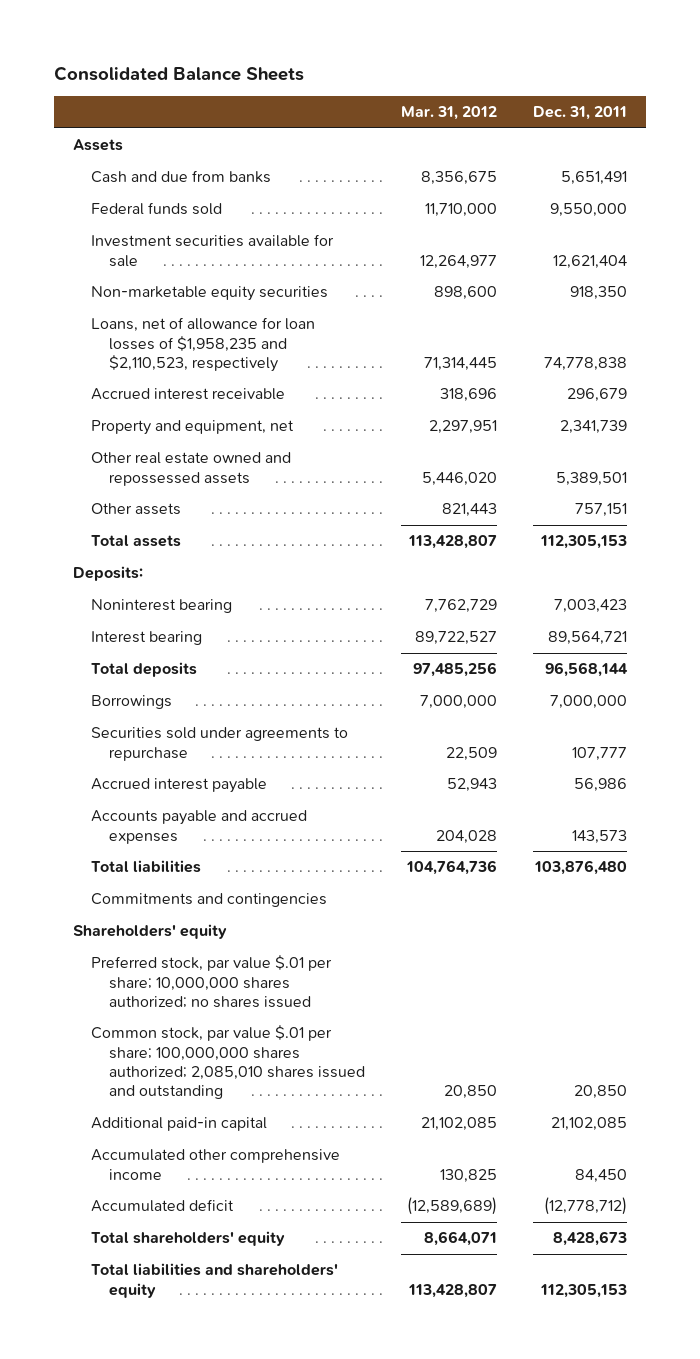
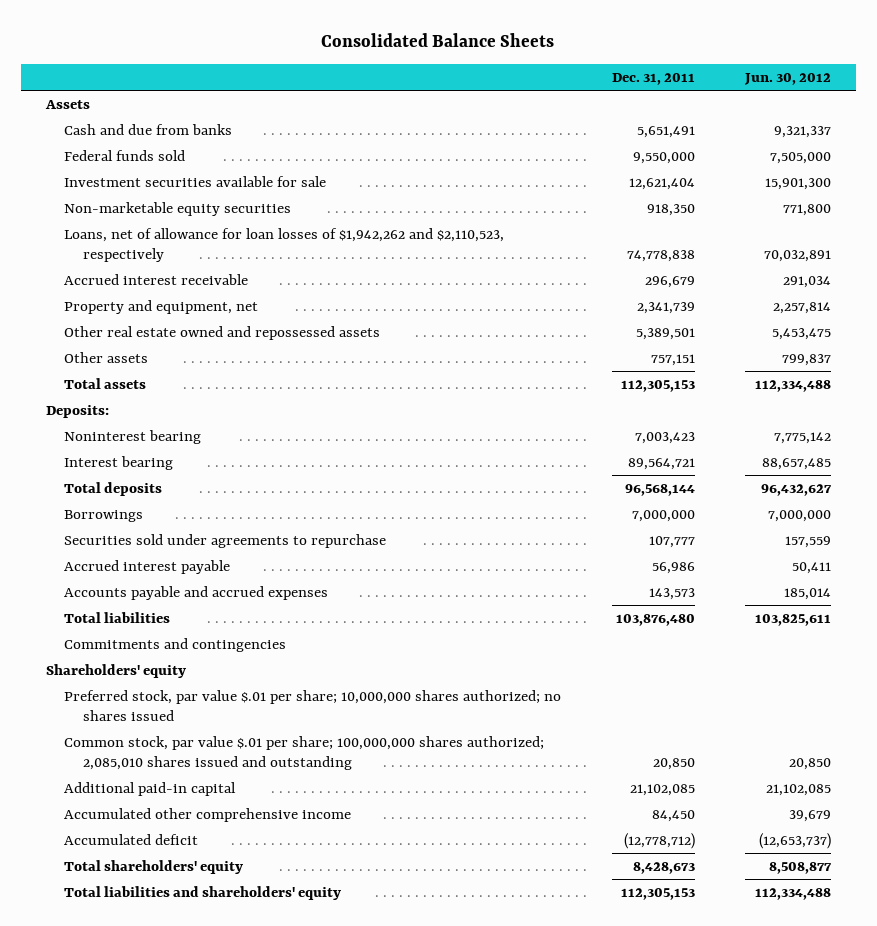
[400,106,497,121] Mar. 31, 2012 -> none
none -> [744,73,832,86] Jun. 30, 2012
[90,317,315,372] Loans, net of allowance for loan losses of $1,958,235 and $2,110,523, respectively -> [64,227,505,263] Loans, net of allowance for loan losses of $1,942,262 and $2,110,523, respectively

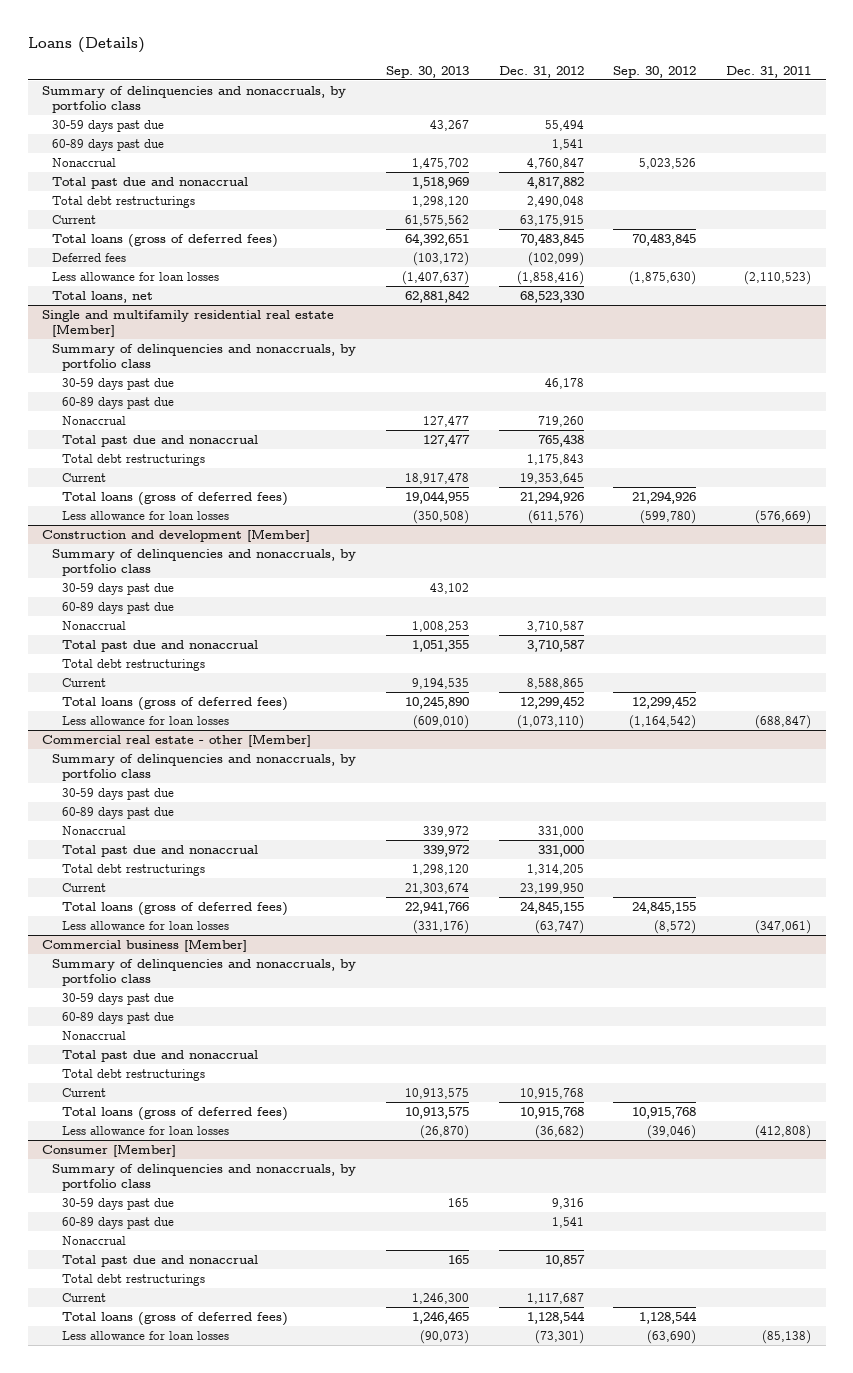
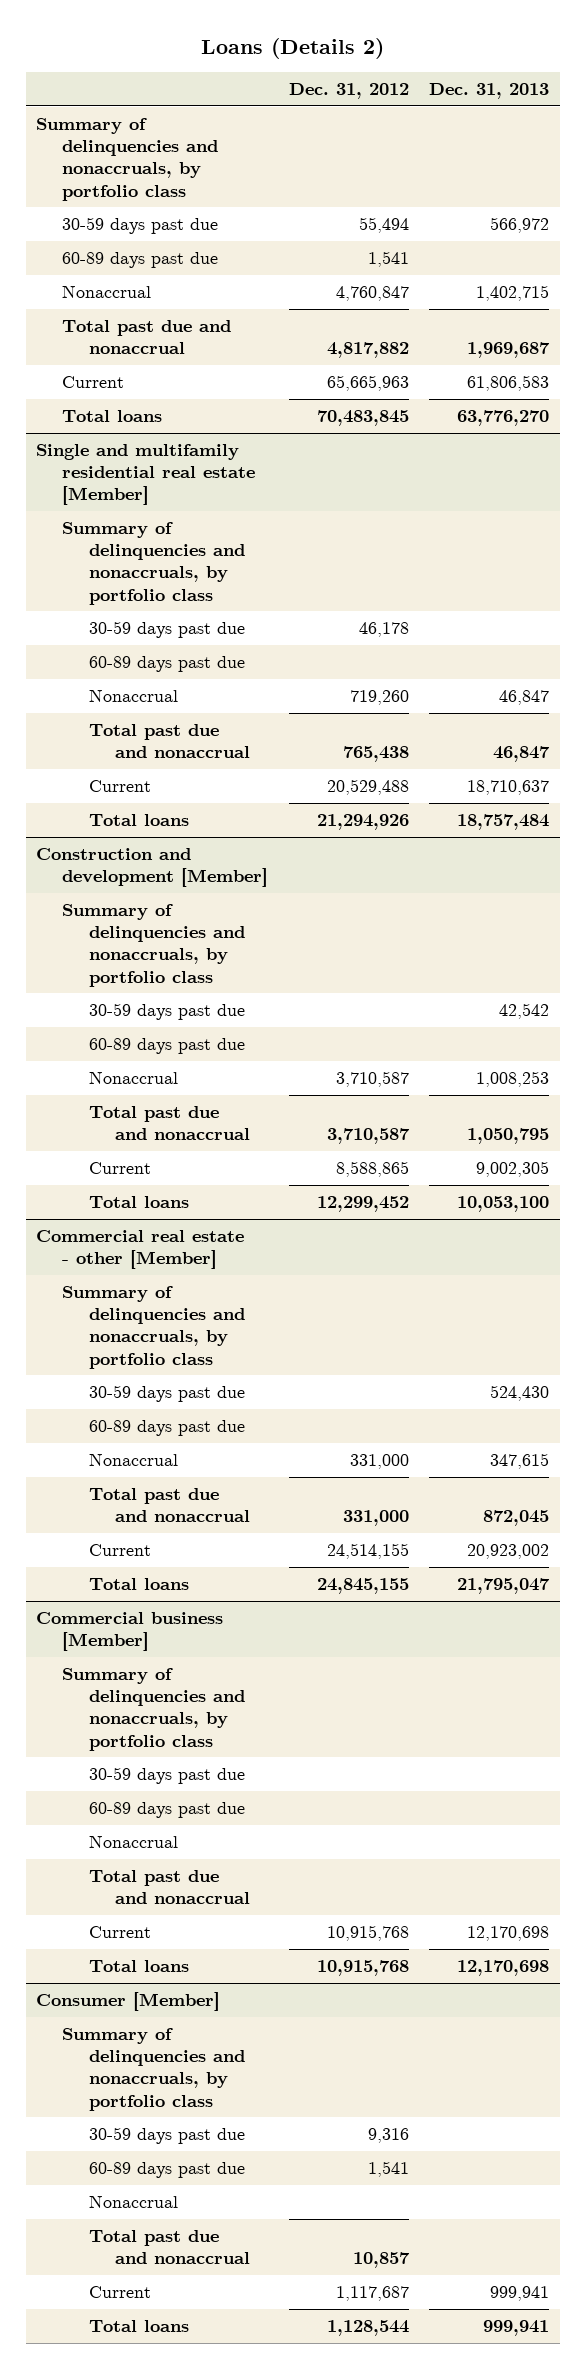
[27,36,145,53] Loans (Details) -> [200,37,384,59] Loans (Details 2)
[385,65,469,78] Sep. 30, 2013 -> none
[613,65,697,78] Sep. 30, 2012 -> none
[725,65,811,78] Dec. 31, 2011 -> none
none -> [429,83,550,100] Dec. 31, 2013
[52,195,196,208] Total debt restructurings -> none
[52,252,127,262] Deferred fees -> none
[52,271,220,281] Less allowance for loan losses -> none
[52,290,154,303] Total loans, net -> none
[519,214,584,226] 63,175,915 -> [326,375,409,392] 65,665,963
[52,233,279,248] Total loans (gross of deferred fees) -> [62,410,163,423] Total loans
[62,453,206,466] Total debt restructurings -> none
[62,510,230,520] Less allowance for loan losses -> none
[519,472,584,484] 19,353,645 -> [326,779,409,796] 20,529,488
[62,491,289,506] Total loans (gross of deferred fees) -> [88,814,189,827] Total loans
[62,658,206,671] Total debt restructurings -> none
[62,715,230,725] Less allowance for loan losses -> none
[62,696,289,711] Total loans (gross of deferred fees) -> [88,1196,189,1209] Total loans
[62,863,206,876] Total debt restructurings -> none
[62,920,230,930] Less allowance for loan losses -> none
[519,882,584,894] 23,199,950 -> [326,1543,409,1560] 24,514,155
[62,901,289,916] Total loans (gross of deferred fees) -> [88,1578,189,1591] Total loans
[62,1068,206,1081] Total debt restructurings -> none
[62,1125,230,1135] Less allowance for loan losses -> none
[62,1106,289,1121] Total loans (gross of deferred fees) -> [88,1960,189,1973] Total loans
[62,1273,206,1286] Total debt restructurings -> none
[62,1330,230,1340] Less allowance for loan losses -> none
[62,1311,289,1326] Total loans (gross of deferred fees) -> [88,2320,189,2333] Total loans

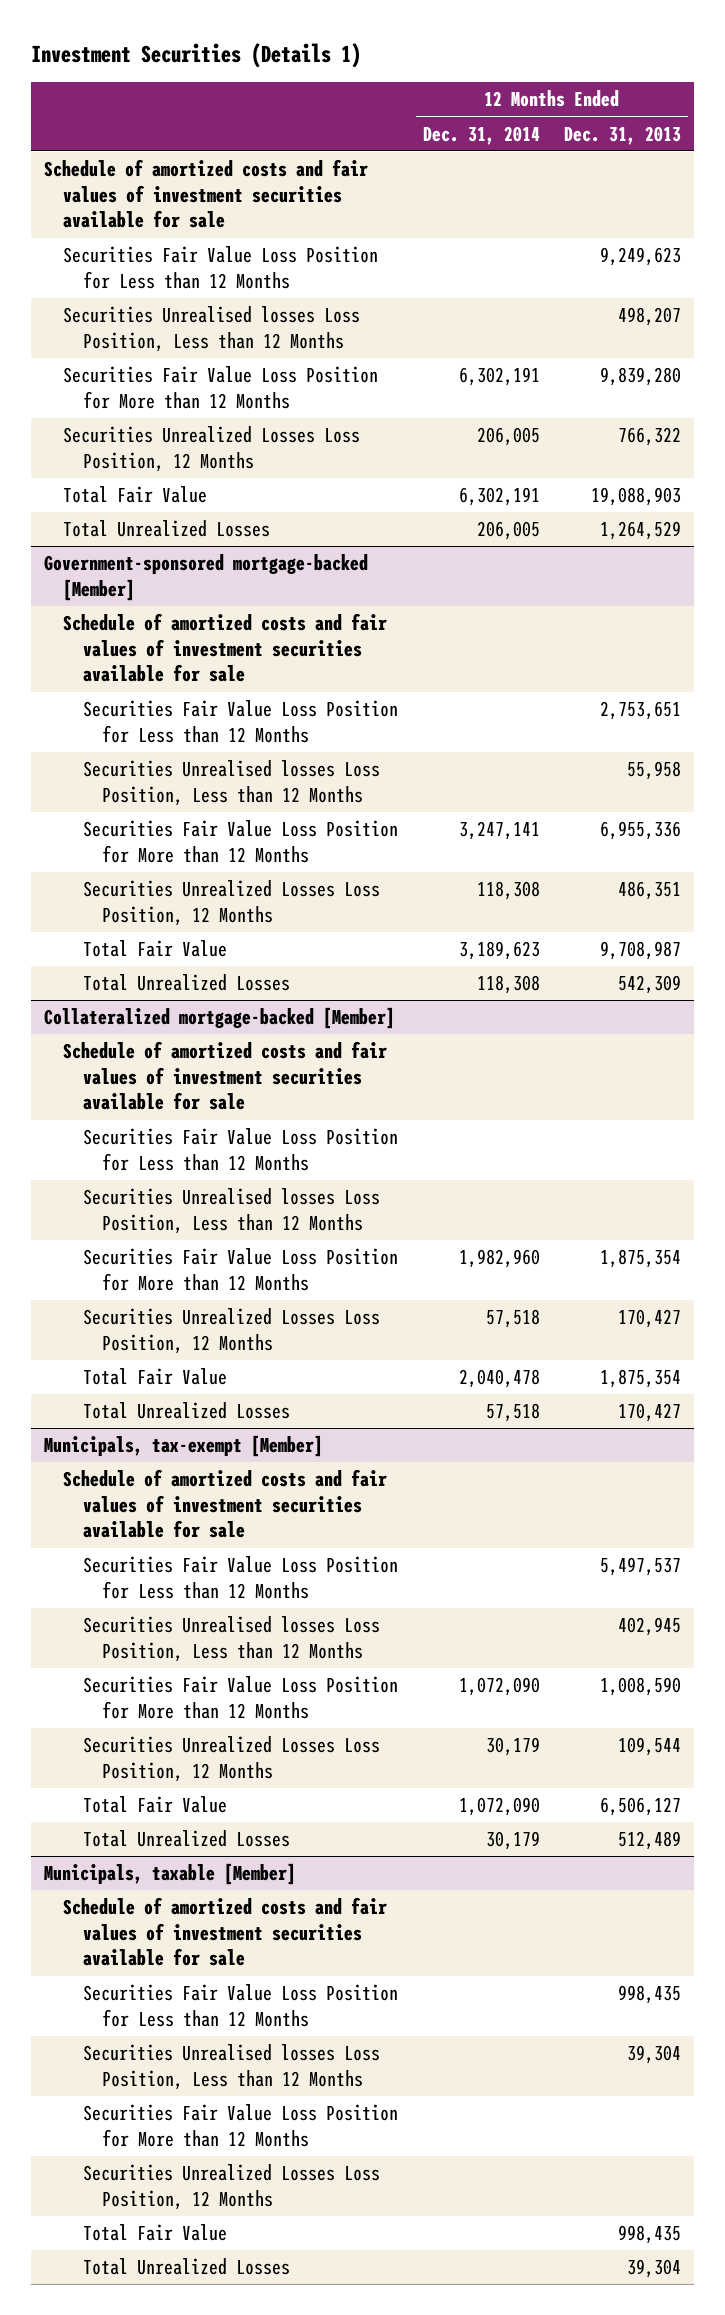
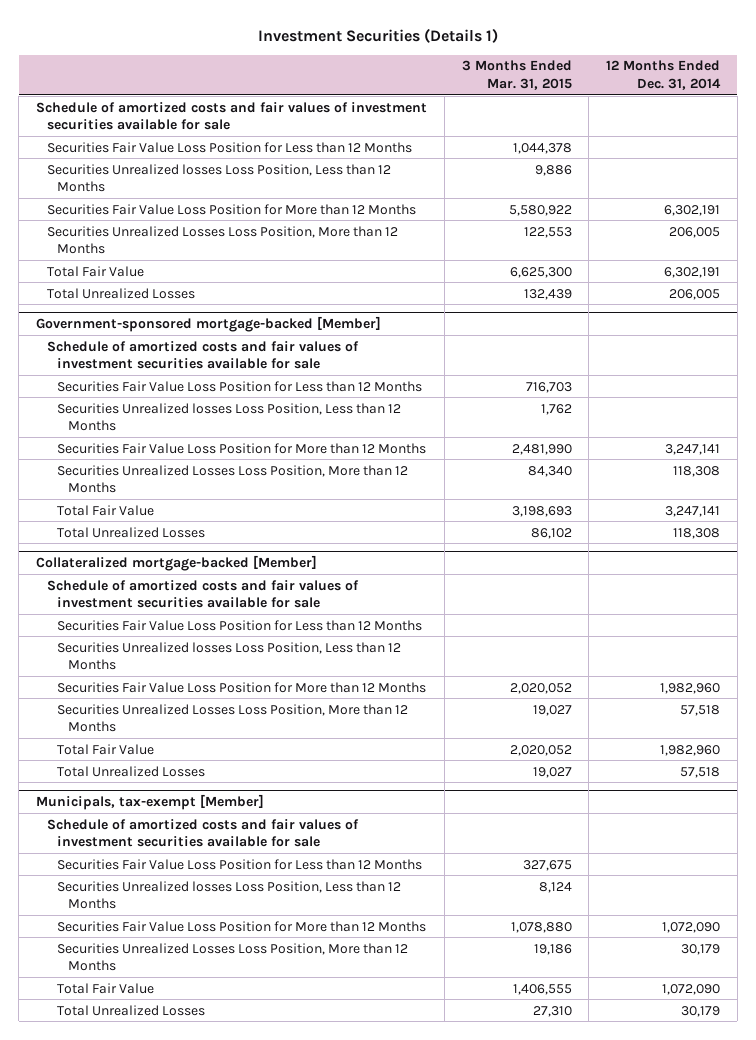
[564,125,682,145] Dec. 31, 2013 -> none
none -> [461,60,572,91] 3 Months Ended Mar. 31, 2015
[63,306,361,352] Securities Unrealised losses Loss Position, Less than 12 Months -> [46,163,391,193] Securities Unrealized losses Loss Position, Less than 12 Months
[63,426,361,472] Securities Unrealized Losses Loss Position, 12 Months -> [46,225,398,255] Securities Unrealized Losses Loss Position, More than 12 Months
[82,760,380,806] Securities Unrealised losses Loss Position, Less than 12 Months -> [57,402,402,432] Securities Unrealized losses Loss Position, Less than 12 Months
[82,880,380,926] Securities Unrealized Losses Loss Position, 12 Months -> [57,464,409,494] Securities Unrealized Losses Loss Position, More than 12 Months
[458,941,540,961] 3,189,623 -> [664,505,720,517] 3,247,141
[82,1188,380,1234] Securities Unrealised losses Loss Position, Less than 12 Months -> [57,641,402,671] Securities Unrealized losses Loss Position, Less than 12 Months
[82,1308,380,1354] Securities Unrealized Losses Loss Position, 12 Months -> [57,703,409,733] Securities Unrealized Losses Loss Position, More than 12 Months
[458,1369,540,1389] 2,040,478 -> [659,744,720,756] 1,982,960
[82,1616,380,1662] Securities Unrealised losses Loss Position, Less than 12 Months -> [57,880,402,910] Securities Unrealized losses Loss Position, Less than 12 Months
[82,1736,380,1782] Securities Unrealized Losses Loss Position, 12 Months -> [57,942,409,972] Securities Unrealized Losses Loss Position, More than 12 Months
[43,1863,296,1886] Municipals, taxable [Member] -> none
[63,1897,388,1967] Schedule of amortized costs and fair values of investment securities available for sale -> none
[82,1984,398,2027] Securities Fair Value Loss Position for Less than 12 Months -> none
[82,2044,380,2090] Securities Unrealised losses Loss Position, Less than 12 Months -> none
[82,2104,398,2147] Securities Fair Value Loss Position for More than 12 Months -> none
[82,2164,380,2210] Securities Unrealized Losses Loss Position, 12 Months -> none
[82,2224,227,2242] Total Fair Value -> none
[82,2258,290,2276] Total Unrealized Losses -> none

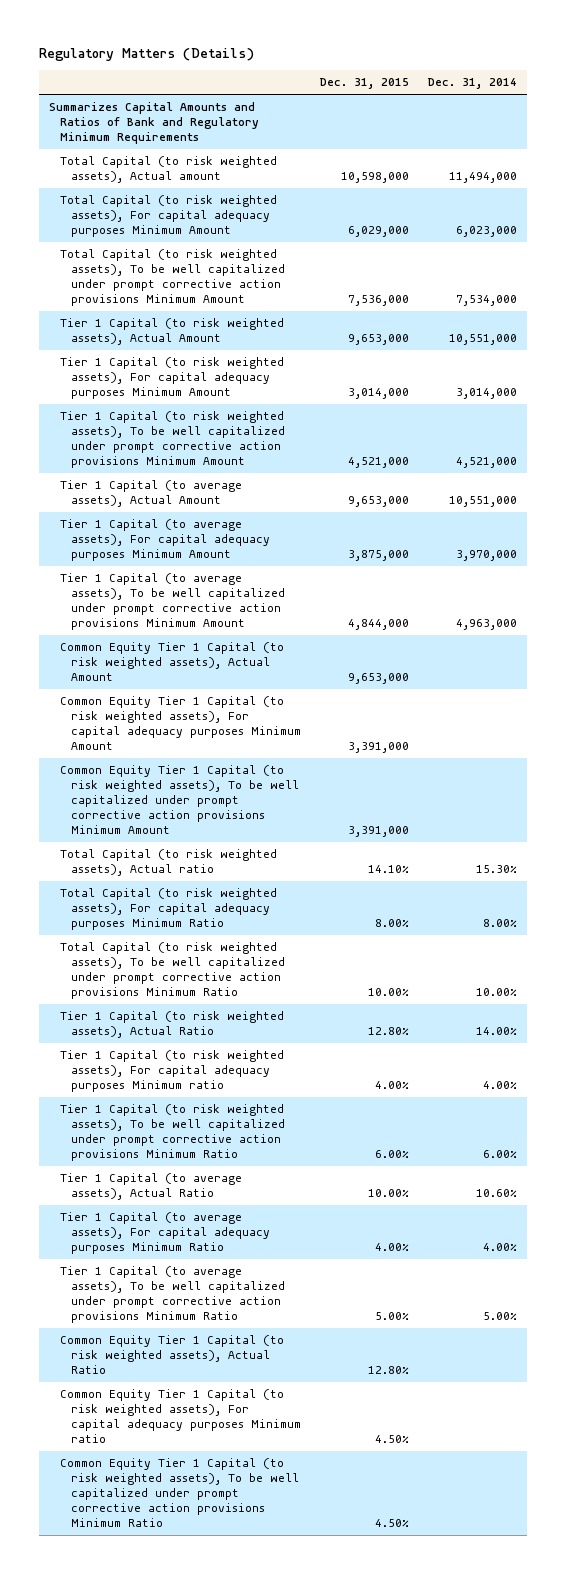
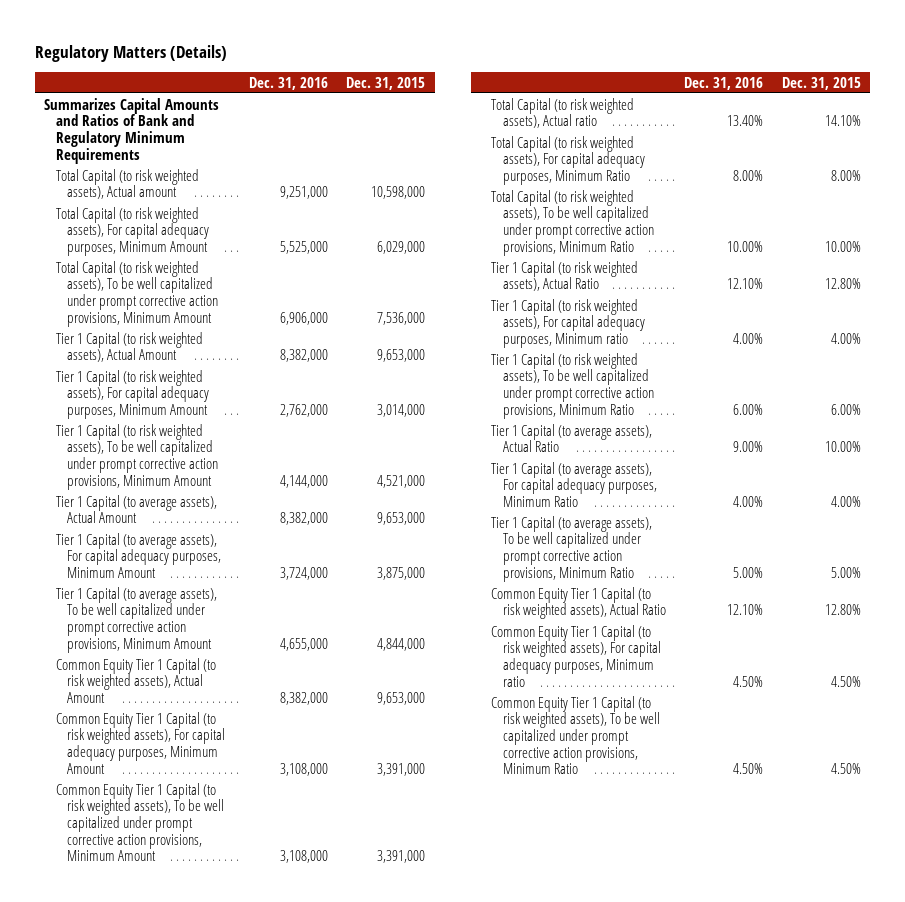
[428,78,518,90] Dec. 31, 2014 -> none
none -> [248,76,328,90] Dec. 31, 2016
[59,195,277,237] Total Capital (to risk weighted assets), For capital adequacy purposes Minimum Amount -> [55,206,210,256] Total Capital (to risk weighted assets), For capital adequacy purposes, Minimum Amount
[59,249,285,306] Total Capital (to risk weighted assets), To be well capitalized under prompt corrective action provisions Minimum Amount -> [55,260,219,327] Total Capital (to risk weighted assets), To be well capitalized under prompt corrective action provisions, Minimum Amount
[59,357,284,399] Tier 1 Capital (to risk weighted assets), For capital adequacy purposes Minimum Amount -> [55,369,210,419] Tier 1 Capital (to risk weighted assets), For capital adequacy purposes, Minimum Amount
[59,411,285,468] Tier 1 Capital (to risk weighted assets), To be well capitalized under prompt corrective action provisions Minimum Amount -> [55,423,219,490] Tier 1 Capital (to risk weighted assets), To be well capitalized under prompt corrective action provisions, Minimum Amount
[59,519,270,561] Tier 1 Capital (to average assets), For capital adequacy purposes Minimum Amount -> [55,532,222,578] Tier 1 Capital (to average assets), For capital adequacy purposes, Minimum Amount
[59,573,285,630] Tier 1 Capital (to average assets), To be well capitalized under prompt corrective action provisions Minimum Amount -> [55,586,217,653] Tier 1 Capital (to average assets), To be well capitalized under prompt corrective action provisions, Minimum Amount
[59,696,301,750] Common Equity Tier 1 Capital (to risk weighted assets), For capital adequacy purposes Minimum Amount -> [55,711,226,774] Common Equity Tier 1 Capital (to risk weighted assets), For capital adequacy purposes, Minimum Amount
[59,765,299,834] Common Equity Tier 1 Capital (to risk weighted assets), To be well capitalized under prompt corrective action provisions Minimum Amount -> [55,782,225,862] Common Equity Tier 1 Capital (to risk weighted assets), To be well capitalized under prompt corrective action provisions, Minimum Amount
[59,888,277,930] Total Capital (to risk weighted assets), For capital adequacy purposes Minimum Ratio -> [491,135,645,185] Total Capital (to risk weighted assets), For capital adequacy purposes, Minimum Ratio
[59,942,285,999] Total Capital (to risk weighted assets), To be well capitalized under prompt corrective action provisions Minimum Ratio -> [491,189,654,256] Total Capital (to risk weighted assets), To be well capitalized under prompt corrective action provisions, Minimum Ratio
[59,1050,284,1092] Tier 1 Capital (to risk weighted assets), For capital adequacy purposes Minimum ratio -> [491,298,645,348] Tier 1 Capital (to risk weighted assets), For capital adequacy purposes, Minimum ratio
[59,1104,285,1161] Tier 1 Capital (to risk weighted assets), To be well capitalized under prompt corrective action provisions Minimum Ratio -> [491,352,654,419] Tier 1 Capital (to risk weighted assets), To be well capitalized under prompt corrective action provisions, Minimum Ratio
[59,1212,270,1254] Tier 1 Capital (to average assets), For capital adequacy purposes Minimum Ratio -> [491,461,657,507] Tier 1 Capital (to average assets), For capital adequacy purposes, Minimum Ratio
[59,1266,285,1323] Tier 1 Capital (to average assets), To be well capitalized under prompt corrective action provisions Minimum Ratio -> [491,515,653,582] Tier 1 Capital (to average assets), To be well capitalized under prompt corrective action provisions, Minimum Ratio
[59,1389,301,1443] Common Equity Tier 1 Capital (to risk weighted assets), For capital adequacy purposes Minimum ratio -> [491,624,661,687] Common Equity Tier 1 Capital (to risk weighted assets), For capital adequacy purposes, Minimum ratio
[59,1458,299,1527] Common Equity Tier 1 Capital (to risk weighted assets), To be well capitalized under prompt corrective action provisions Minimum Ratio -> [491,695,660,775] Common Equity Tier 1 Capital (to risk weighted assets), To be well capitalized under prompt corrective action provisions, Minimum Ratio

